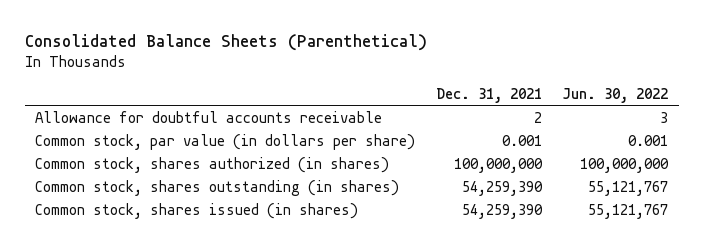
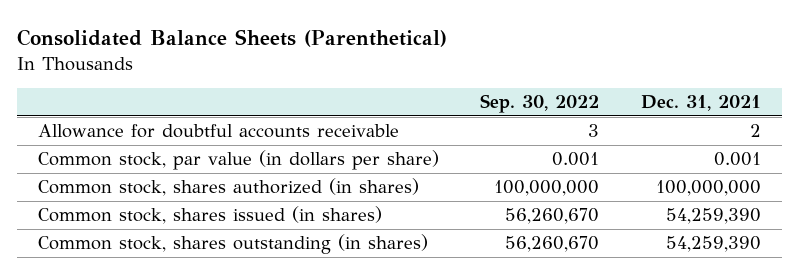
[562,87,669,103] Jun. 30, 2022 -> none
none -> [480,94,600,114] Sep. 30, 2022
[34,179,399,196] Common stock, shares outstanding (in shares) -> [37,234,428,255] Common stock, shares outstanding (in shares)

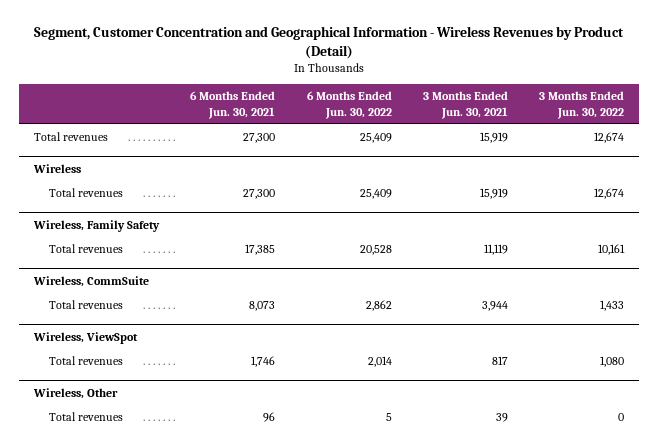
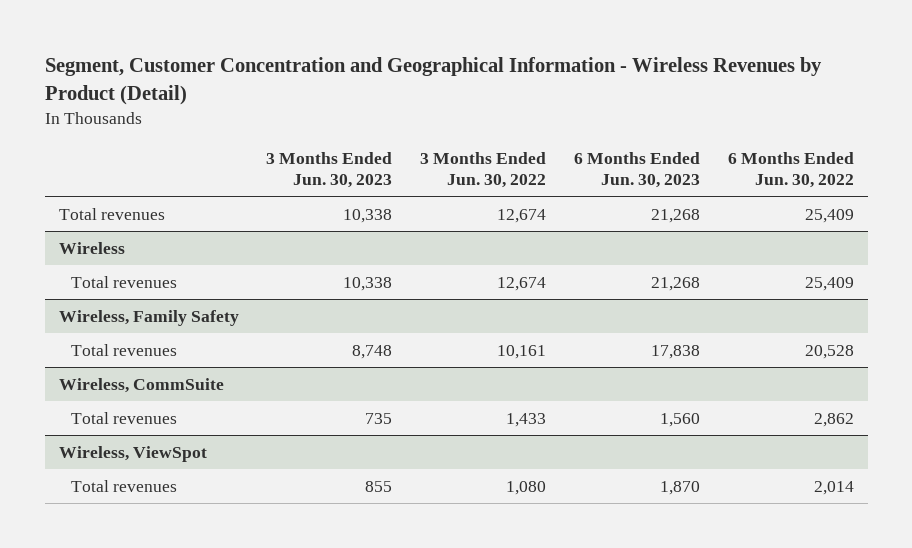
[190,91,276,119] 6 Months Ended Jun. 30, 2021 -> none
[422,91,508,119] 3 Months Ended Jun. 30, 2021 -> none
none -> [266,151,393,189] 3 Months Ended Jun. 30, 2023
none -> [573,151,700,189] 6 Months Ended Jun. 30, 2023
[33,387,119,399] Wireless, Other -> none
[48,412,123,422] Total revenues -> none

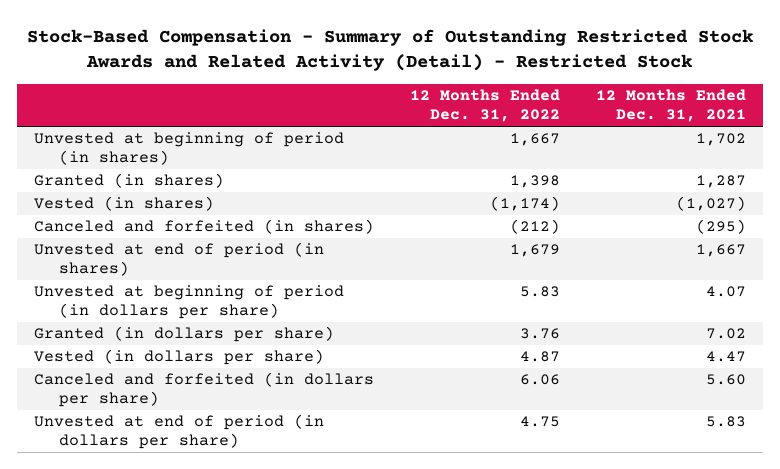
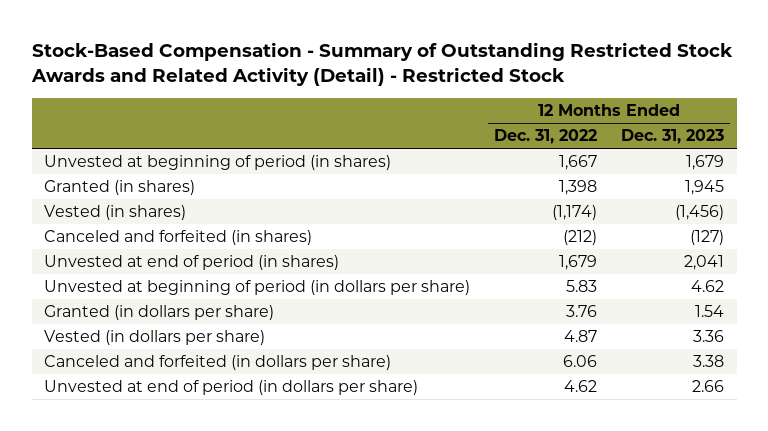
[595,89,746,123] 12 Months Ended Dec. 31, 2021 -> none
none -> [621,129,725,145] Dec. 31, 2023
[519,416,560,428] 4.75 -> [564,380,598,393] 4.62

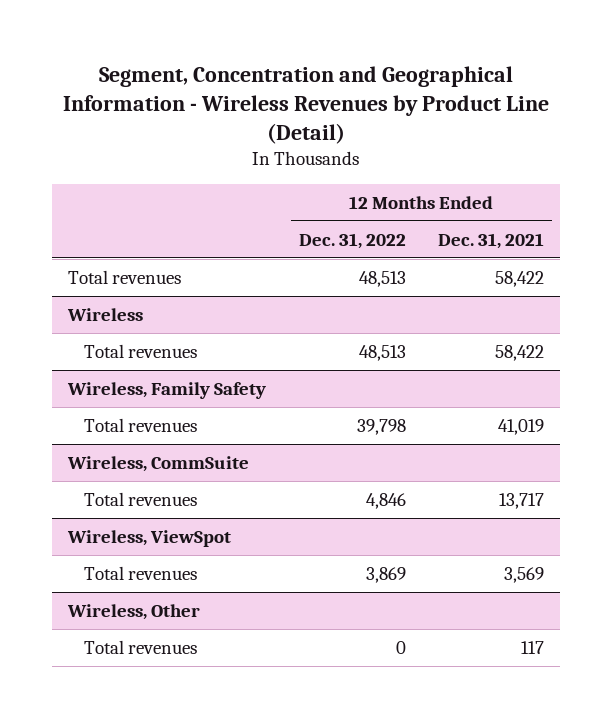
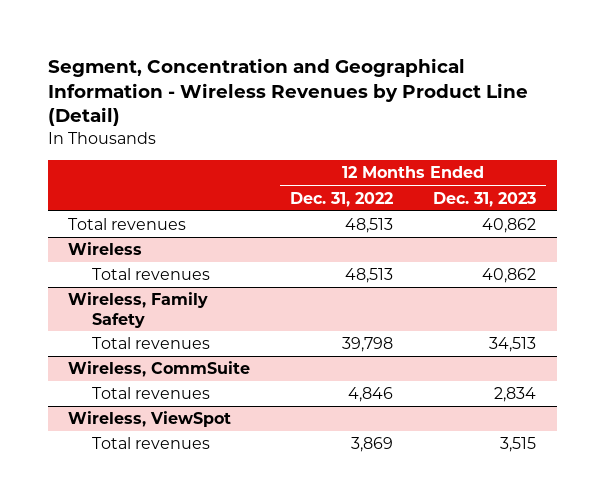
[437,232,544,249] Dec. 31, 2021 -> none
none -> [433,191,537,207] Dec. 31, 2023
[67,603,201,620] Wireless, Other -> none
[84,639,198,654] Total revenues -> none

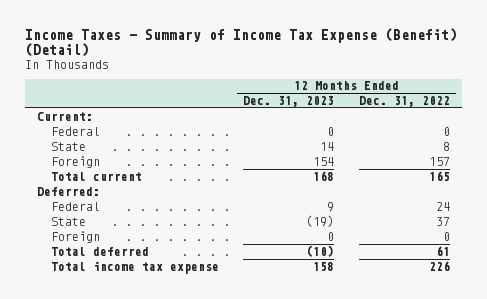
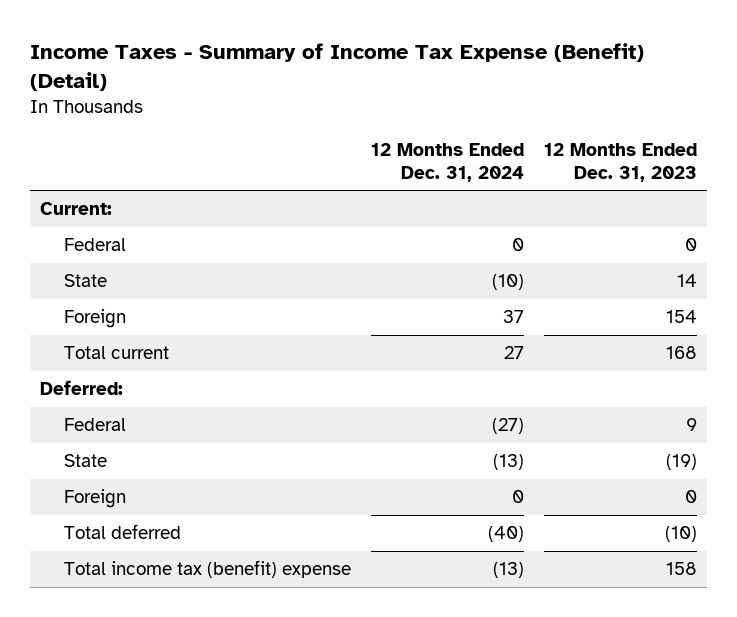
[359,96,451,108] Dec. 31, 2022 -> none
none -> [370,143,524,182] 12 Months Ended Dec. 31, 2024
[50,260,219,274] Total income tax expense -> [63,560,351,579] Total income tax (benefit) expense

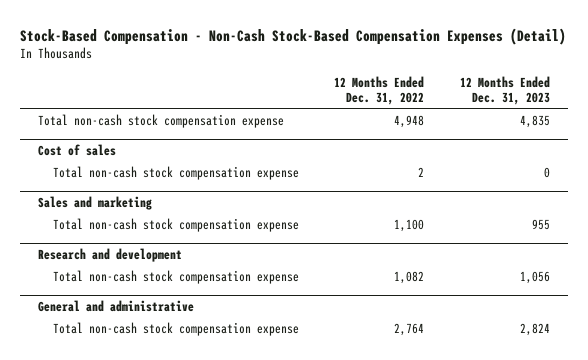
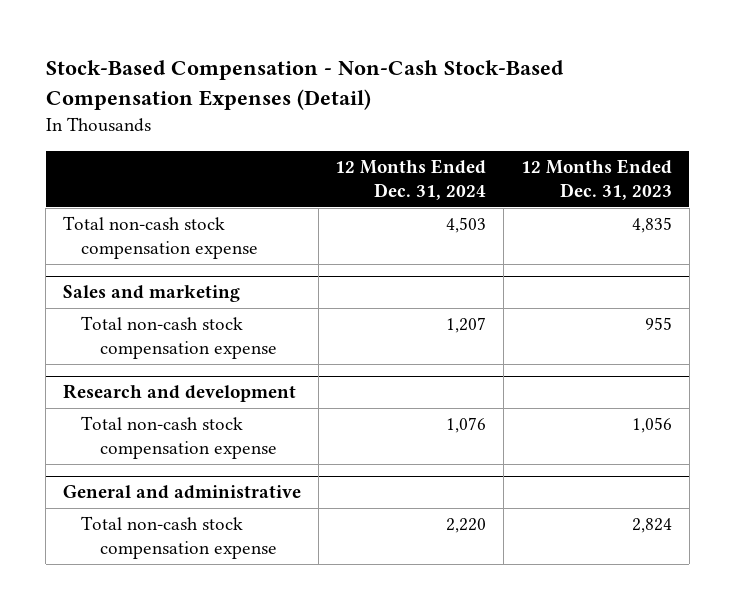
[334,75,425,106] 12 Months Ended Dec. 31, 2022 -> none
none -> [335,158,487,200] 12 Months Ended Dec. 31, 2024
[38,144,117,157] Cost of sales -> none
[52,166,299,181] Total non-cash stock compensation expense -> none

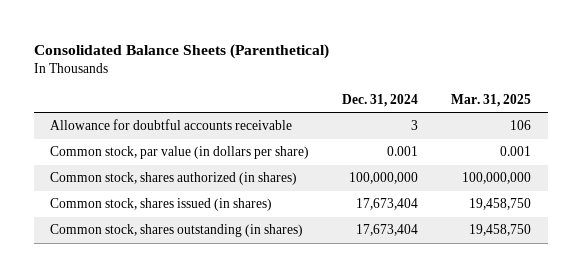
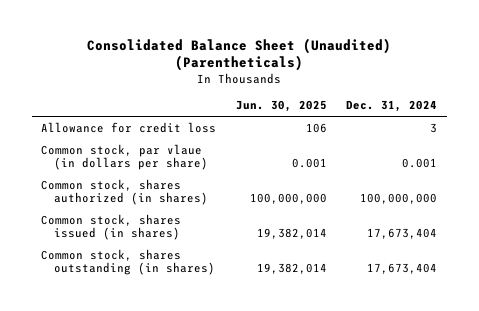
[33,43,329,59] Consolidated Balance Sheets (Parenthetical) -> [87,37,392,72] Consolidated Balance Sheet (Unaudited) (Parentheticals)
[451,93,532,107] Mar. 31, 2025 -> none
none -> [235,100,327,113] Jun. 30, 2025
[50,119,293,131] Allowance for doubtful accounts receivable -> [41,121,217,133] Allowance for credit loss
[50,146,310,160] Common stock, par value (in dollars per share) -> [41,143,209,171] Common stock, par vlaue (in dollars per share)

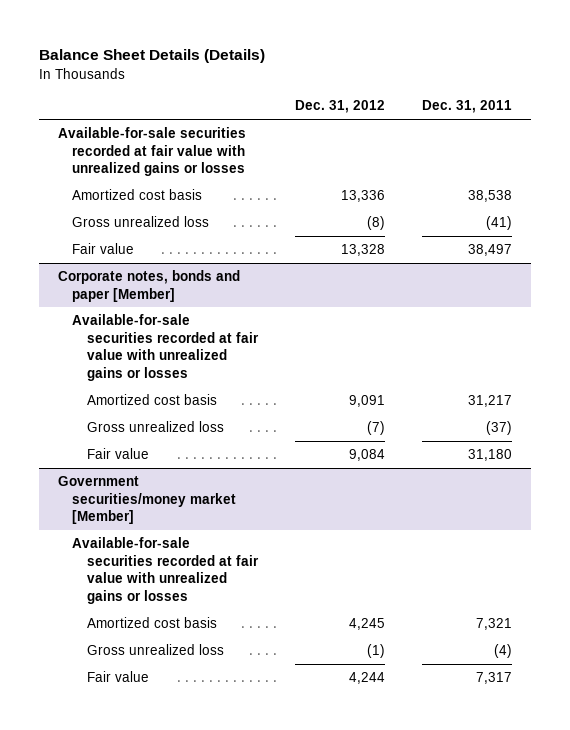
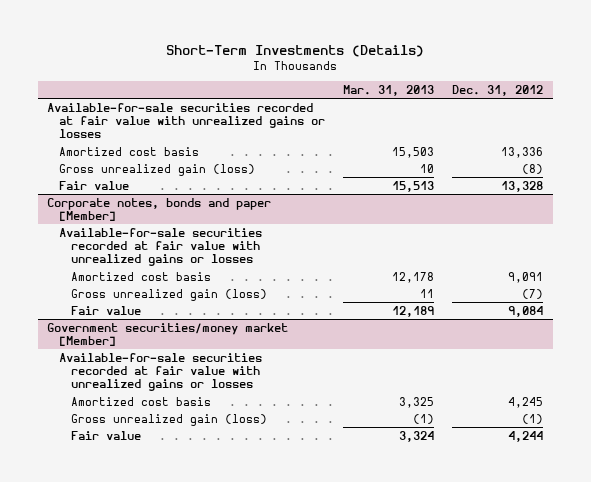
[39,49,266,64] Balance Sheet Details (Details) -> [166,45,425,58] Short-Term Investments (Details)
[422,100,513,114] Dec. 31, 2011 -> none
none -> [343,85,435,97] Mar. 31, 2013
[72,216,210,228] Gross unrealized loss -> [58,163,255,176] Gross unrealized gain (loss)
[87,421,225,433] Gross unrealized loss -> [70,288,267,301] Gross unrealized gain (loss)
[87,644,225,656] Gross unrealized loss -> [70,413,267,426] Gross unrealized gain (loss)

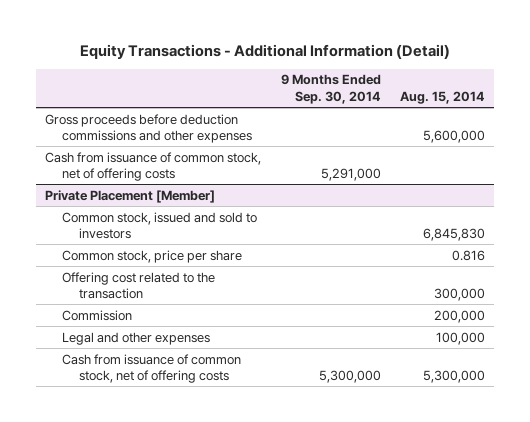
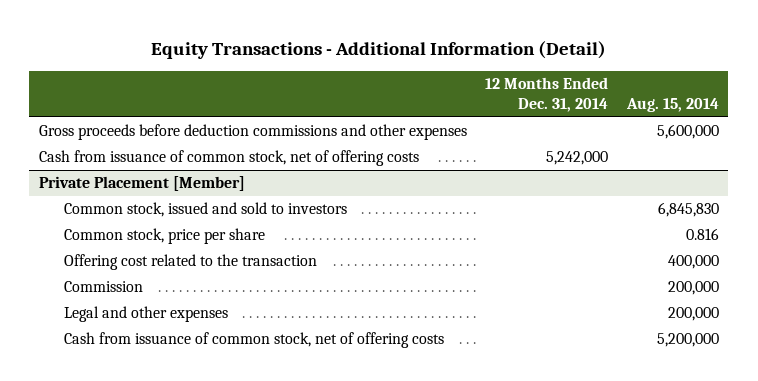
[280,74,381,104] 9 Months Ended Sep. 30, 2014 -> none
none -> [485,77,609,113] 12 Months Ended Dec. 31, 2014
[433,287,485,301] 300,000 -> [667,255,719,270] 400,000
[435,331,485,345] 100,000 -> [667,307,719,322] 200,000
[422,369,485,383] 5,300,000 -> [656,333,719,348] 5,200,000

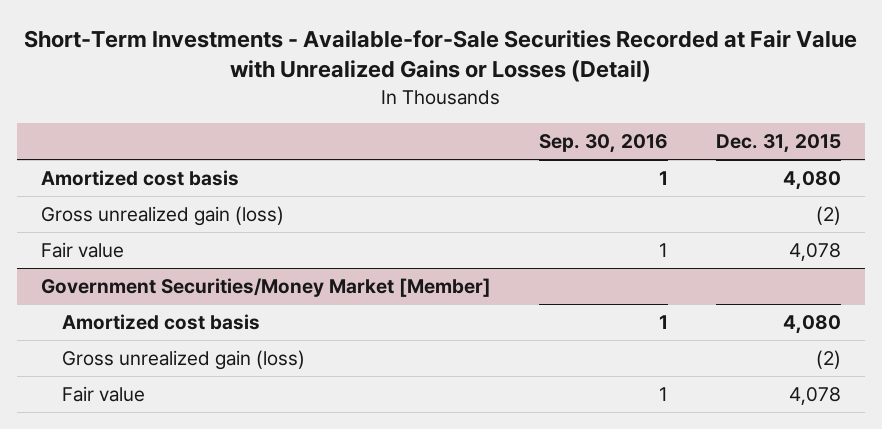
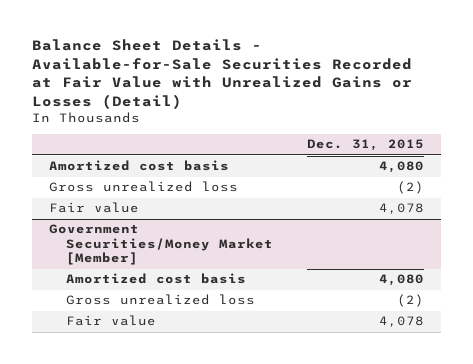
[24,30,858,83] Short-Term Investments - Available-for-Sale Securities Recorded at Fair Value with Unrealized Gains or Losses (Detail) -> [32,39,413,109] Balance Sheet Details - Available-for-Sale Securities Recorded at Fair Value with Unrealized Gains or Losses (Detail)
[539,133,669,153] Sep. 30, 2016 -> none
[41,206,285,227] Gross unrealized gain (loss) -> [49,181,239,193] Gross unrealized loss
[61,350,305,371] Gross unrealized gain (loss) -> [65,294,255,306] Gross unrealized loss

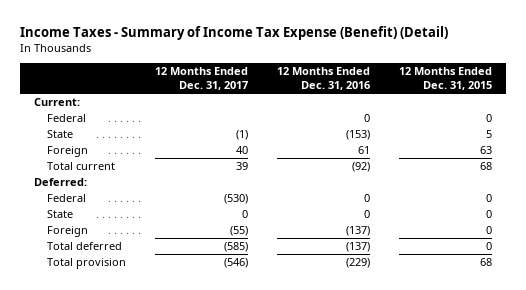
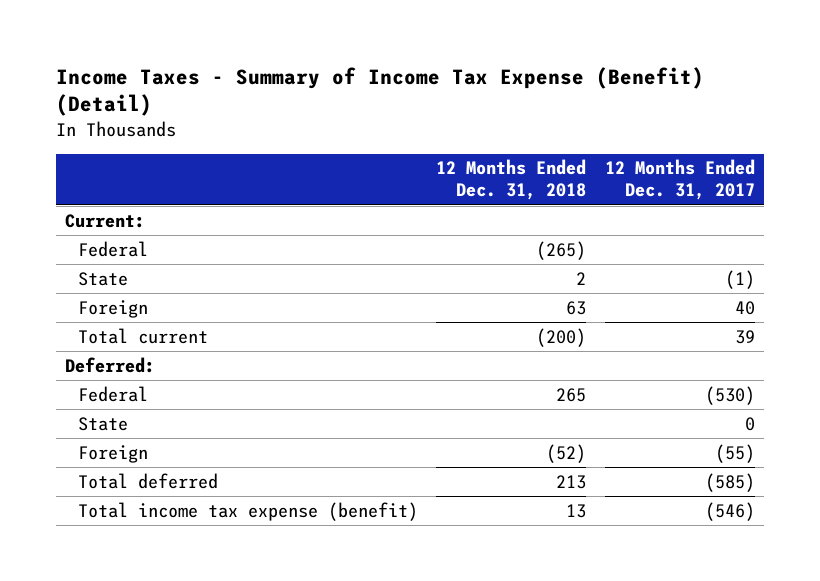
[277,67,371,91] 12 Months Ended Dec. 31, 2016 -> none
[398,67,492,91] 12 Months Ended Dec. 31, 2015 -> none
none -> [436,159,587,201] 12 Months Ended Dec. 31, 2018
[47,258,127,270] Total provision -> [77,501,418,521] Total income tax expense (benefit)

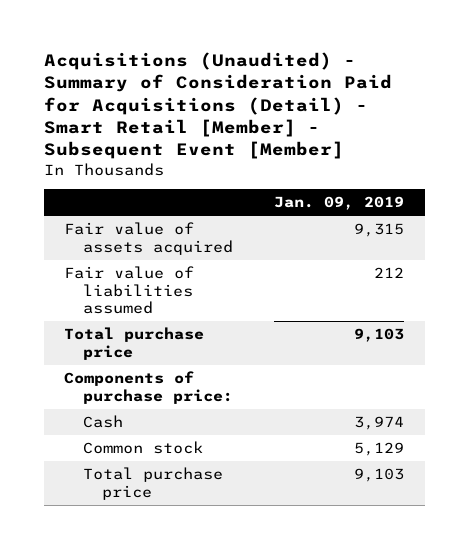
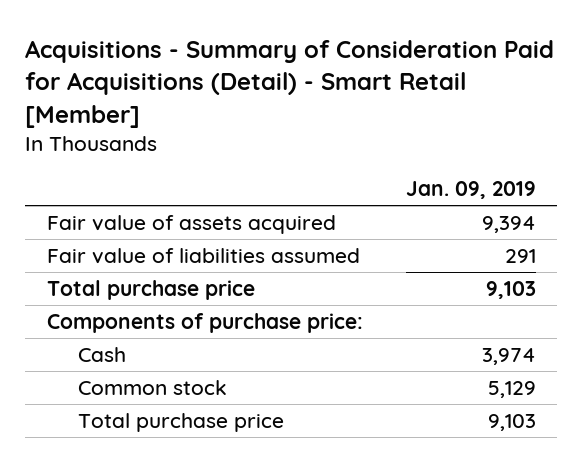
[43,51,392,160] Acquisitions (Unaudited) - Summary of Consideration Paid for Acquisitions (Detail) - Smart Retail [Member] - Subsequent Event [Member] -> [25,39,555,129] Acquisitions - Summary of Consideration Paid for Acquisitions (Detail) - Smart Retail [Member]
[354,223,405,238] 9,315 -> [481,215,536,233] 9,394
[374,267,405,279] 212 -> [504,248,536,263] 291

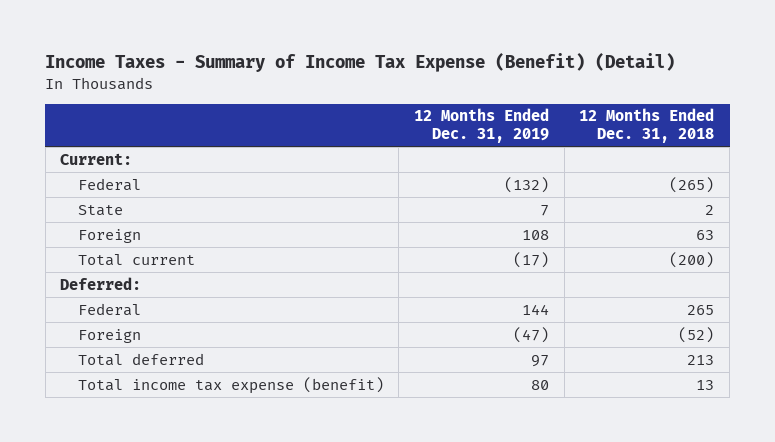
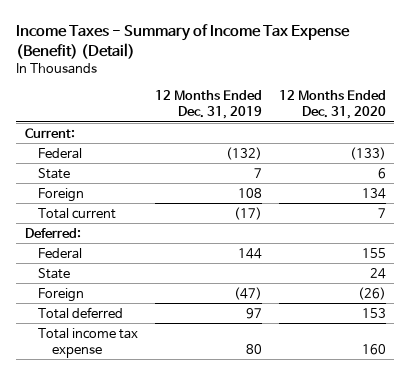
[579,108,715,143] 12 Months Ended Dec. 31, 2018 -> none
none -> [279,90,387,120] 12 Months Ended Dec. 31, 2020
none -> [38,267,71,279] State
[77,376,384,394] Total income tax expense (benefit) -> [38,327,139,358] Total income tax expense

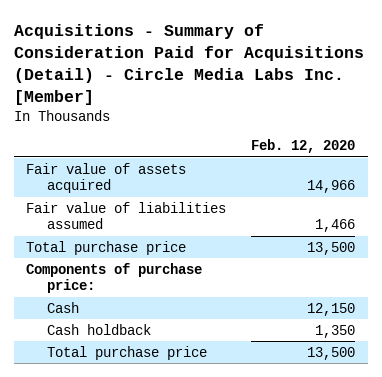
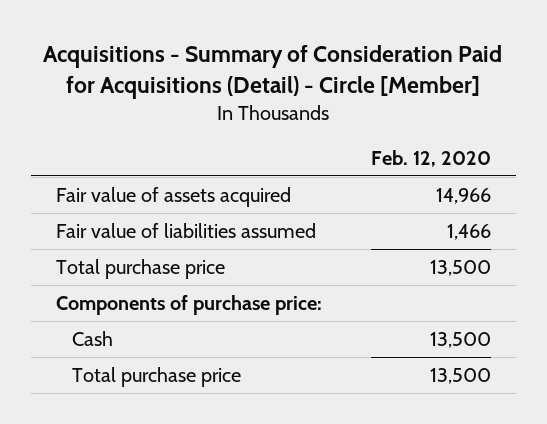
[13,23,364,105] Acquisitions - Summary of Consideration Paid for Acquisitions (Detail) - Circle Media Labs Inc. [Member] -> [43,45,503,100] Acquisitions - Summary of Consideration Paid for Acquisitions (Detail) - Circle [Member]
[47,323,152,335] Cash holdback -> none
[307,302,356,316] 12,150 -> [429,331,491,348] 13,500

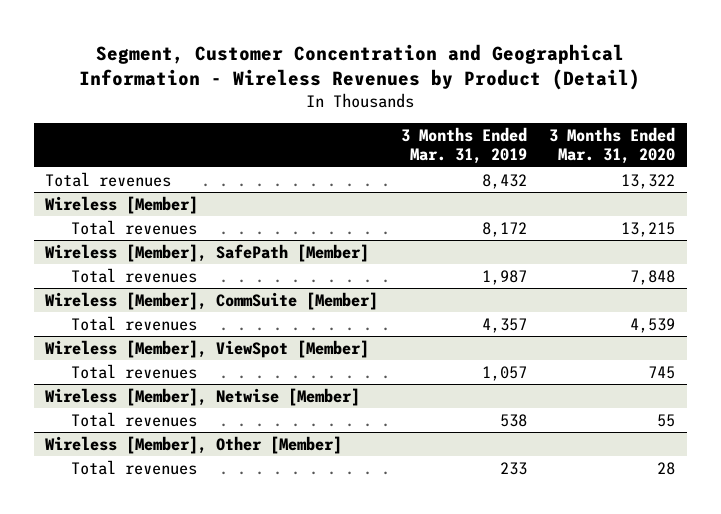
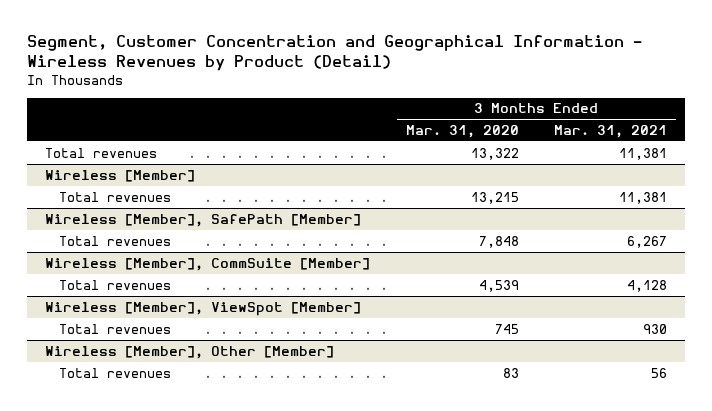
[400,127,527,165] 3 Months Ended Mar. 31, 2019 -> none
none -> [554,124,668,138] Mar. 31, 2021
[45,387,361,406] Wireless [Member], Netwise [Member] -> none
[71,411,198,427] Total revenues -> none
[657,461,676,475] 28 -> [502,367,519,378] 83

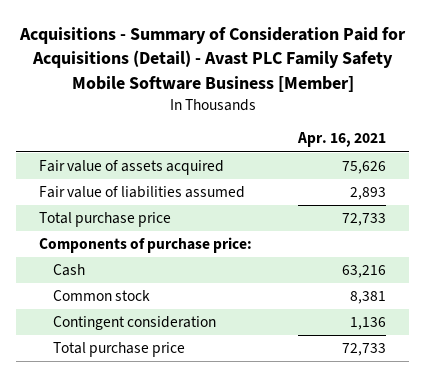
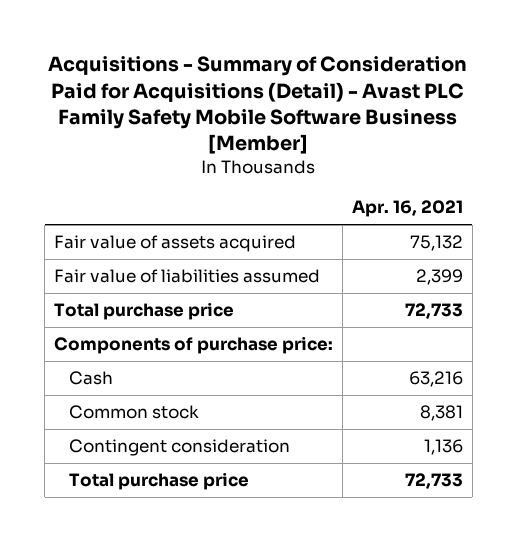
[342,161,387,175] 75,626 -> [409,235,463,252] 75,132
[350,187,387,201] 2,893 -> [415,269,463,286] 2,399

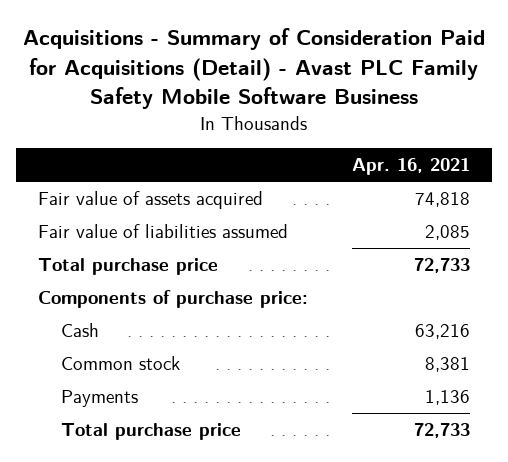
[48,56,468,155] Acquisitions - Summary of Consideration Paid for Acquisitions (Detail) - Avast PLC Family Safety Mobile Software Business [Member] -> [23,28,486,109] Acquisitions - Summary of Consideration Paid for Acquisitions (Detail) - Avast PLC Family Safety Mobile Software Business
[409,235,463,252] 75,132 -> [415,192,471,208] 74,818
[415,269,463,286] 2,399 -> [425,225,471,241] 2,085
[69,439,291,457] Contingent consideration -> [60,390,138,408] Payments

